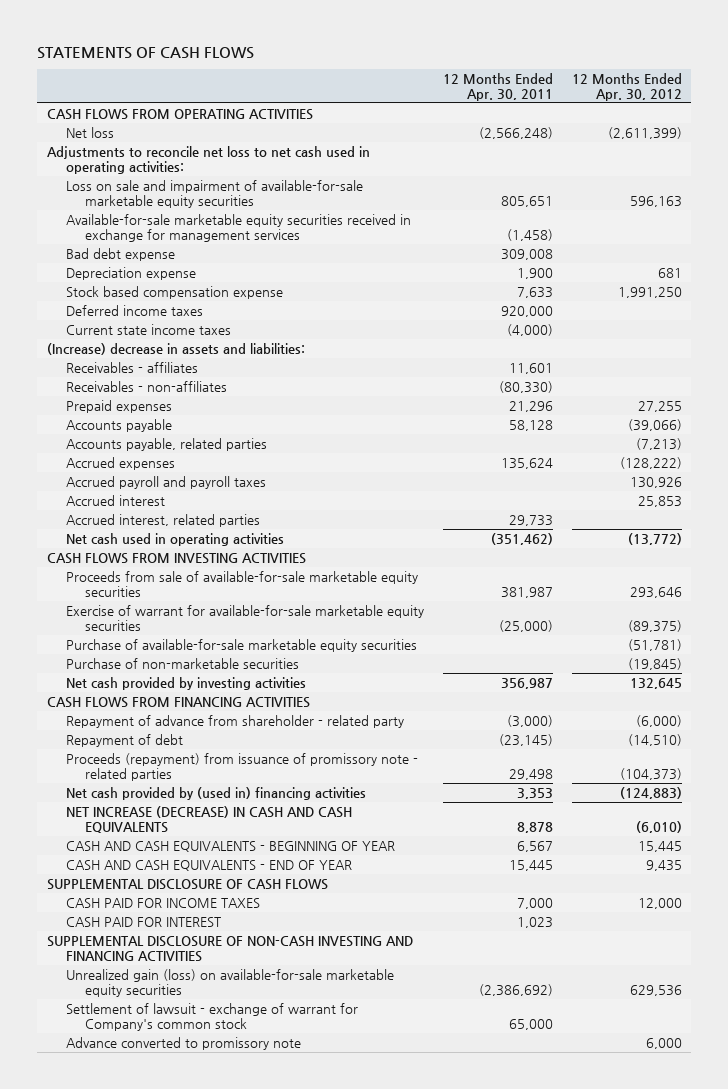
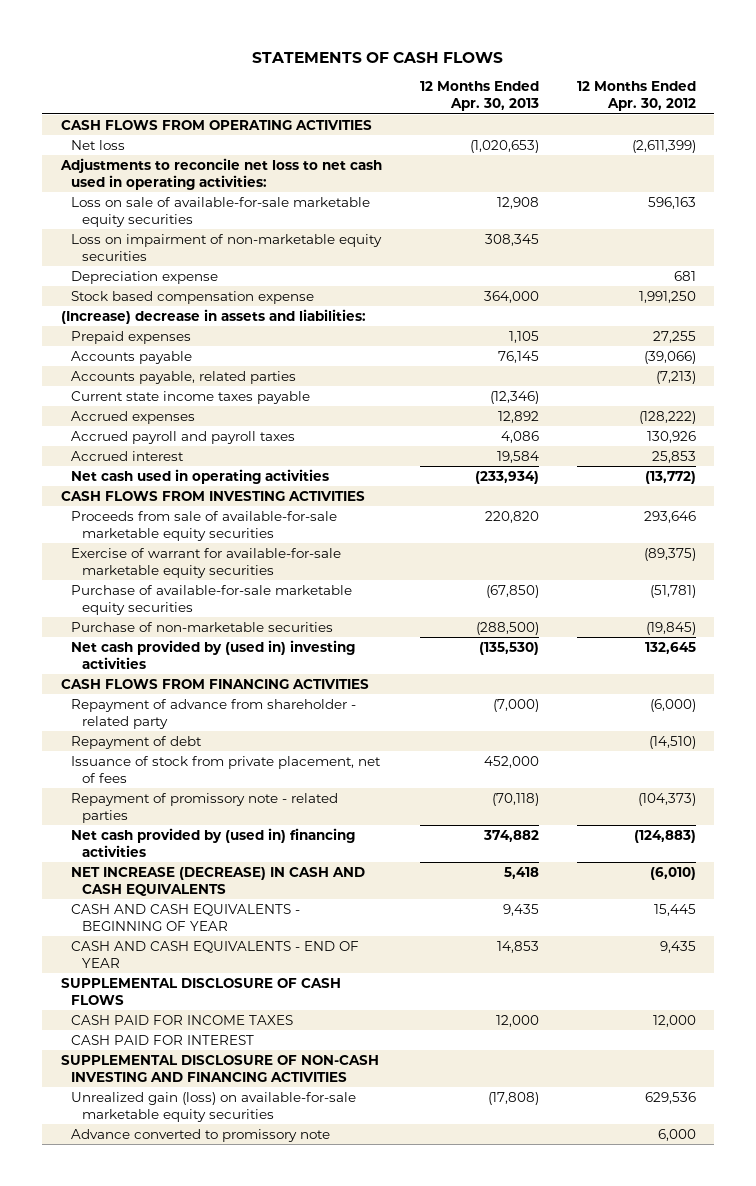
[442,73,553,101] 12 Months Ended Apr. 30, 2011 -> none
none -> [419,81,539,112] 12 Months Ended Apr. 30, 2013
[66,213,412,242] Available-for-sale marketable equity securities received in exchange for management services -> none
[66,247,176,261] Bad debt expense -> none
[66,179,364,208] Loss on sale and impairment of available-for-sale marketable equity securities -> [71,196,371,227] Loss on sale of available-for-sale marketable equity securities
none -> [71,233,383,261] Loss on impairment of non-marketable equity securities
[66,304,204,316] Deferred income taxes -> none
[66,323,232,335] Current state income taxes -> none
[66,361,199,373] Receivables - affiliates -> none
[66,380,228,392] Receivables - non-affiliates -> none
none -> [71,390,311,404] Current state income taxes payable
[66,513,261,527] Accrued interest, related parties -> none
[66,676,307,690] Net cash provided by investing activities -> [71,639,356,669] Net cash provided by (used in) investing activities
none -> [71,755,382,783] Issuance of stock from private placement, net of fees
[66,752,419,781] Proceeds (repayment) from issuance of promissory note - related parties -> [71,792,339,823] Repayment of promissory note - related parties
[66,1002,359,1031] Settlement of lawsuit - exchange of warrant for Company's common stock -> none

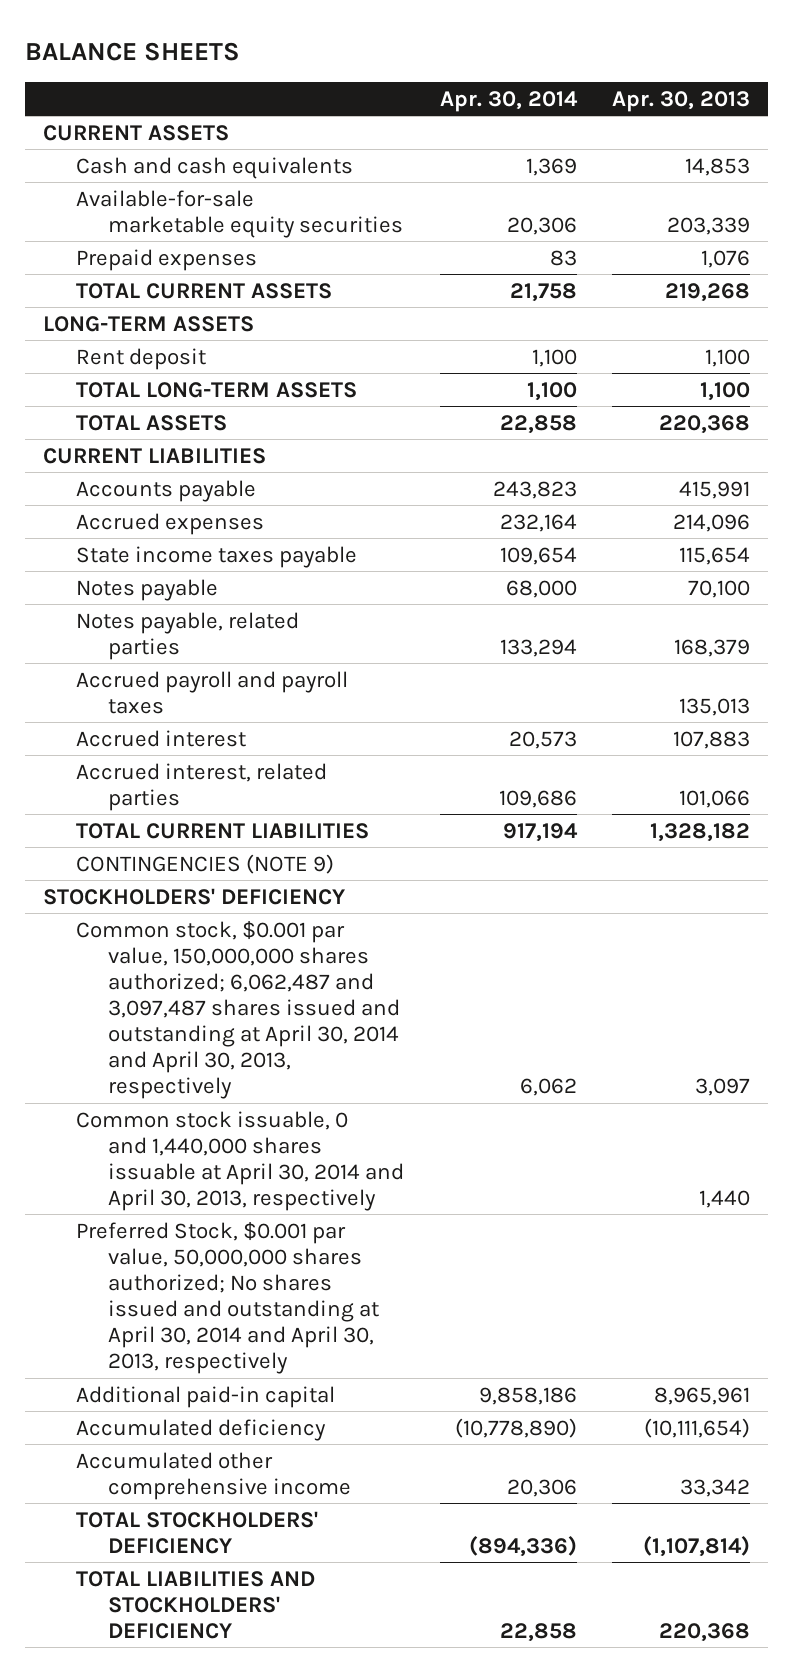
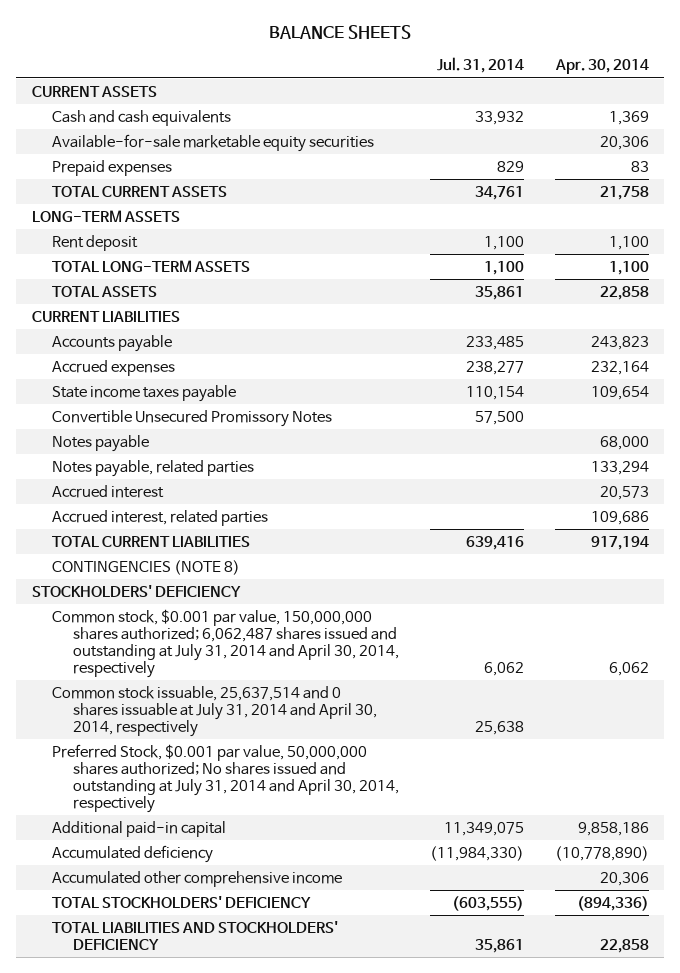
[612,90,751,112] Apr. 30, 2013 -> none
none -> [436,57,524,74] Jul. 31, 2014
none -> [52,409,333,427] Convertible Unsecured Promissory Notes
[75,670,348,714] Accrued payroll and payroll taxes -> none
[75,853,334,874] CONTINGENCIES (NOTE 9) -> [52,559,241,575] CONTINGENCIES (NOTE 8)
[75,920,401,1100] Common stock, $0.001 par value, 150,000,000 shares authorized; 6,062,487 and 3,097,487 shares issued and outstanding at April 30, 2014 and April 30, 2013, respectively -> [52,608,399,678] Common stock, $0.001 par value, 150,000,000 shares authorized; 6,062,487 shares issued and outstanding at July 31, 2014 and April 30, 2014, respectively
[75,1110,405,1211] Common stock issuable, 0 and 1,440,000 shares issuable at April 30, 2014 and April 30, 2013, respectively -> [52,685,377,737] Common stock issuable, 25,637,514 and 0 shares issuable at July 31, 2014 and April 30, 2014, respectively
[75,1221,380,1375] Preferred Stock, $0.001 par value, 50,000,000 shares authorized; No shares issued and outstanding at April 30, 2014 and April 30, 2013, respectively -> [52,743,399,813] Preferred Stock, $0.001 par value, 50,000,000 shares authorized; No shares issued and outstanding at July 31, 2014 and April 30, 2014, respectively

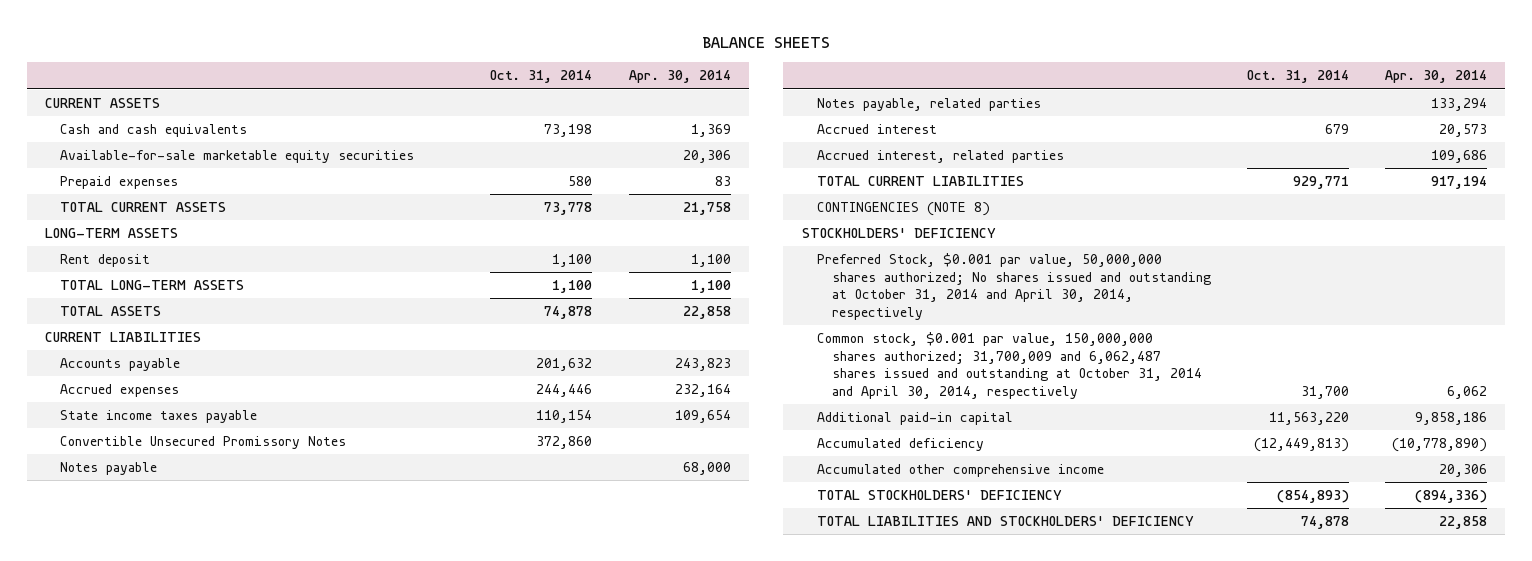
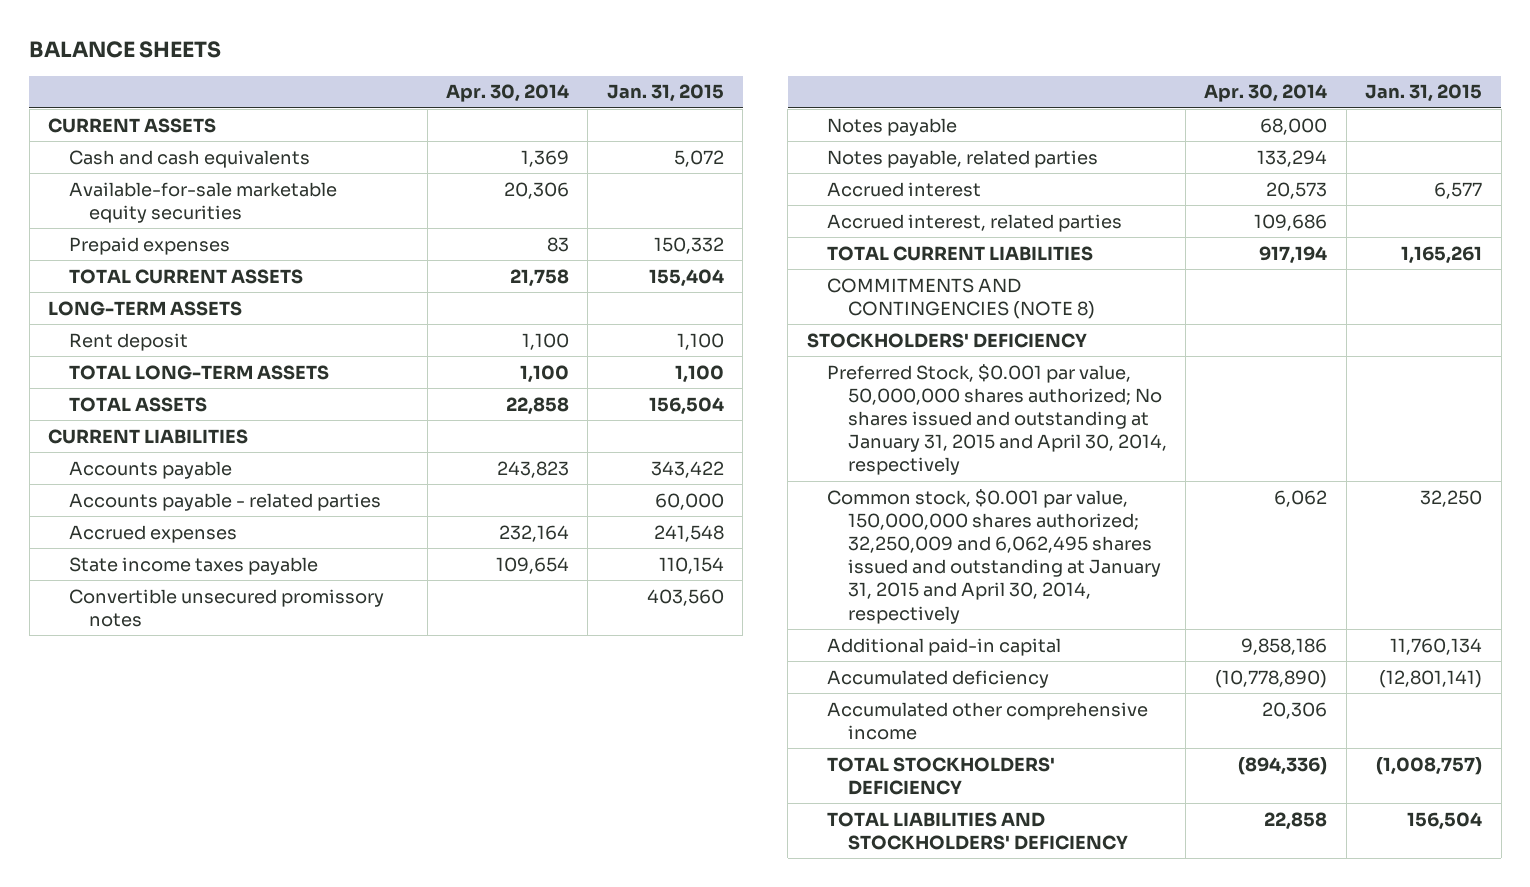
[490,70,593,84] Oct. 31, 2014 -> none
none -> [606,84,724,103] Jan. 31, 2015
none -> [68,492,381,511] Accounts payable - related parties
[60,435,347,449] Convertible Unsecured Promissory Notes -> [68,588,384,627] Convertible unsecured promissory notes
[816,201,990,216] CONTINGENCIES (NOTE 8) -> [827,277,1095,319] COMMITMENTS AND CONTINGENCIES (NOTE 8)
[816,252,1211,320] Preferred Stock, $0.001 par value, 50,000,000 shares authorized; No shares issued and outstanding at October 31, 2014 and April 30, 2014, respectively -> [827,363,1167,476] Preferred Stock, $0.001 par value, 50,000,000 shares authorized; No shares issued and outstanding at January 31, 2015 and April 30, 2014, respectively
[816,331,1202,399] Common stock, $0.001 par value, 150,000,000 shares authorized; 31,700,009 and 6,062,487 shares issued and outstanding at October 31, 2014 and April 30, 2014, respectively -> [827,488,1161,624] Common stock, $0.001 par value, 150,000,000 shares authorized; 32,250,009 and 6,062,495 shares issued and outstanding at January 31, 2015 and April 30, 2014, respectively

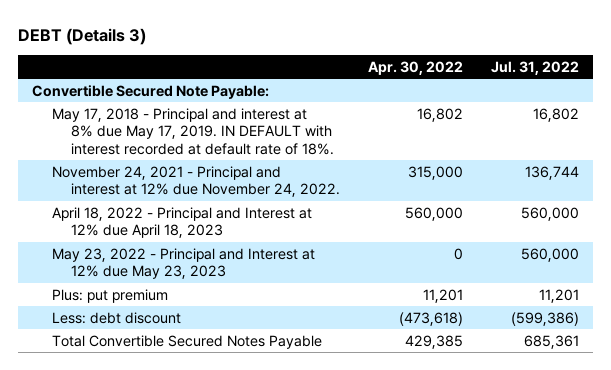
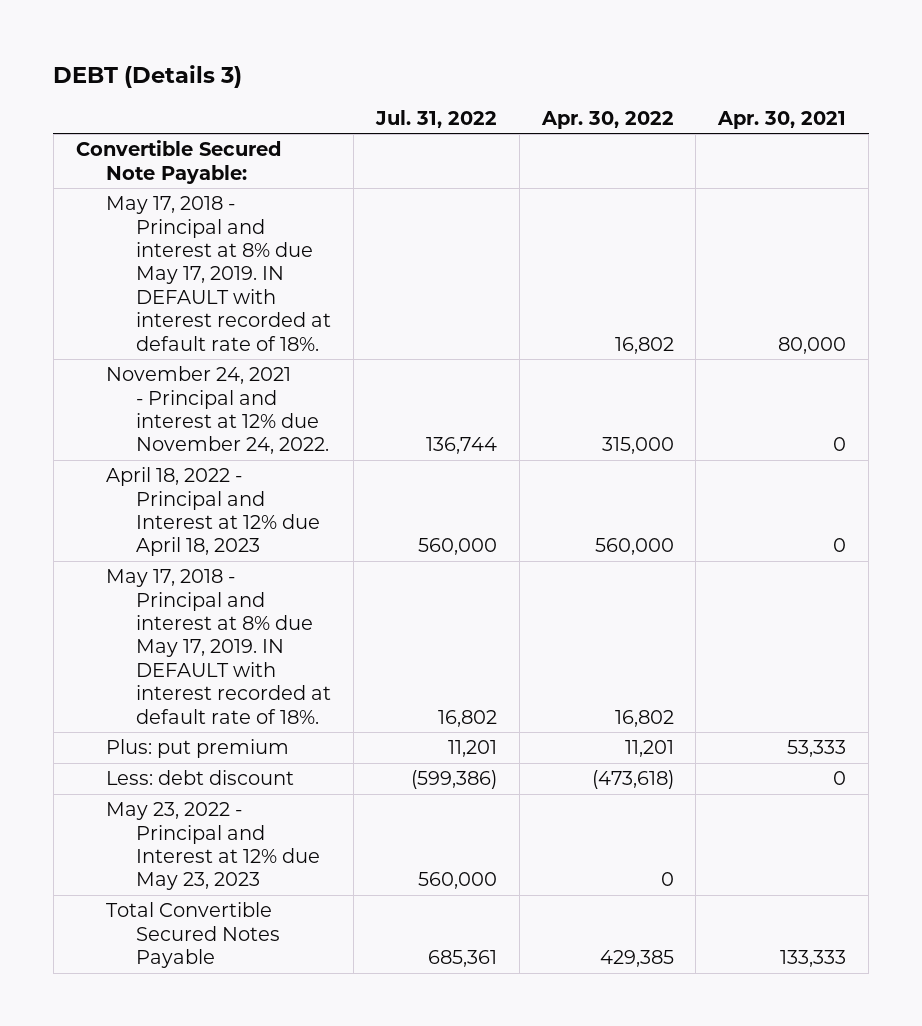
none -> [717,110,847,129] Apr. 30, 2021
none -> [105,196,332,351] May 17, 2018 - Principal and interest at 8% due May 17, 2019. IN DEFAULT with interest recorded at default rate of 18%.
[51,107,335,155] May 17, 2018 - Principal and interest at 8% due May 17, 2019. IN DEFAULT with interest recorded at default rate of 18%. -> [105,569,332,724] May 17, 2018 - Principal and interest at 8% due May 17, 2019. IN DEFAULT with interest recorded at default rate of 18%.
[51,247,315,280] May 23, 2022 - Principal and Interest at 12% due May 23, 2023 -> [105,802,321,891] May 23, 2022 - Principal and Interest at 12% due May 23, 2023

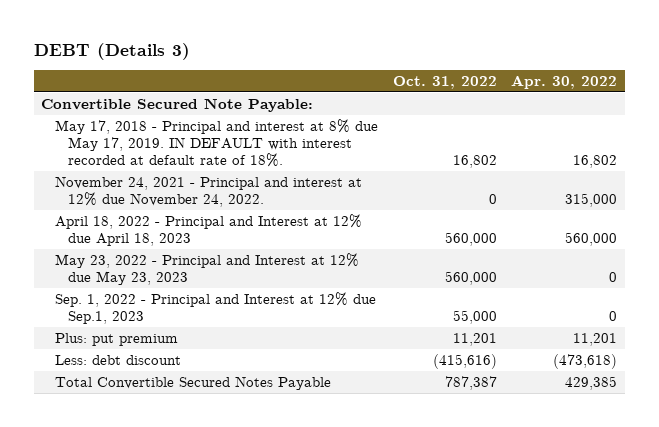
[374,109,497,128] Jul. 31, 2022 -> none
[717,110,847,129] Apr. 30, 2021 -> none
none -> [392,75,497,89] Oct. 31, 2022
[105,569,332,724] May 17, 2018 - Principal and interest at 8% due May 17, 2019. IN DEFAULT with interest recorded at default rate of 18%. -> none
[105,802,321,891] May 23, 2022 - Principal and Interest at 12% due May 23, 2023 -> [54,252,359,285] May 23, 2022 - Principal and Interest at 12% due May 23, 2023
none -> [54,291,376,324] Sep. 1, 2022 - Principal and Interest at 12% due Sep.1, 2023

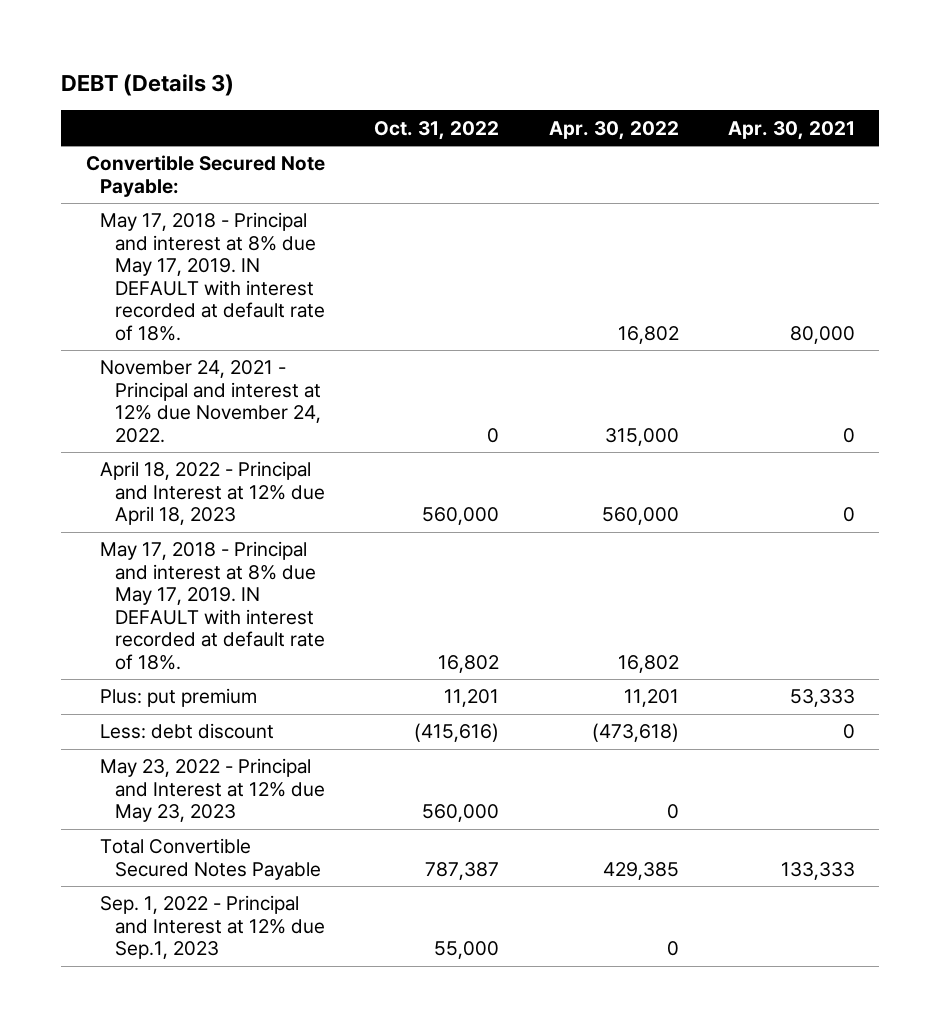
none -> [727,120,855,140] Apr. 30, 2021
none -> [100,212,326,341] May 17, 2018 - Principal and interest at 8% due May 17, 2019. IN DEFAULT with interest recorded at default rate of 18%.
[54,118,378,168] May 17, 2018 - Principal and interest at 8% due May 17, 2019. IN DEFAULT with interest recorded at default rate of 18%. -> [100,541,326,670] May 17, 2018 - Principal and interest at 8% due May 17, 2019. IN DEFAULT with interest recorded at default rate of 18%.
[54,252,359,285] May 23, 2022 - Principal and Interest at 12% due May 23, 2023 -> [100,758,326,823] May 23, 2022 - Principal and Interest at 12% due May 23, 2023
[54,291,376,324] Sep. 1, 2022 - Principal and Interest at 12% due Sep.1, 2023 -> [100,895,326,960] Sep. 1, 2022 - Principal and Interest at 12% due Sep.1, 2023

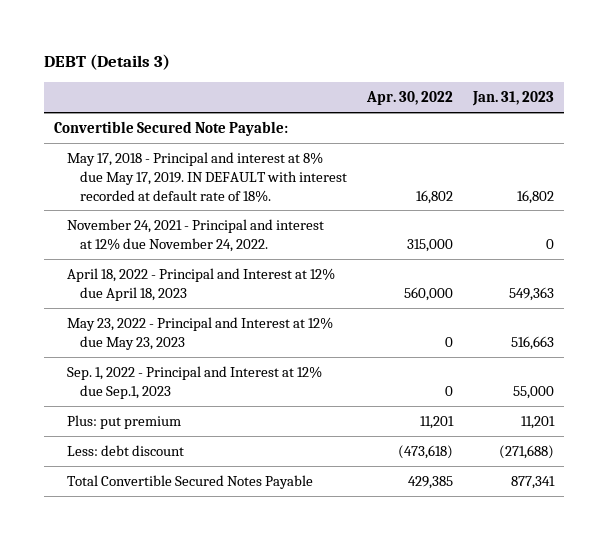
[374,120,500,140] Oct. 31, 2022 -> none
[727,120,855,140] Apr. 30, 2021 -> none
none -> [471,91,554,107] Jan. 31, 2023
[100,541,326,670] May 17, 2018 - Principal and interest at 8% due May 17, 2019. IN DEFAULT with interest recorded at default rate of 18%. -> none
[100,758,326,823] May 23, 2022 - Principal and Interest at 12% due May 23, 2023 -> [67,317,334,350] May 23, 2022 - Principal and Interest at 12% due May 23, 2023
[100,895,326,960] Sep. 1, 2022 - Principal and Interest at 12% due Sep.1, 2023 -> [67,366,323,399] Sep. 1, 2022 - Principal and Interest at 12% due Sep.1, 2023

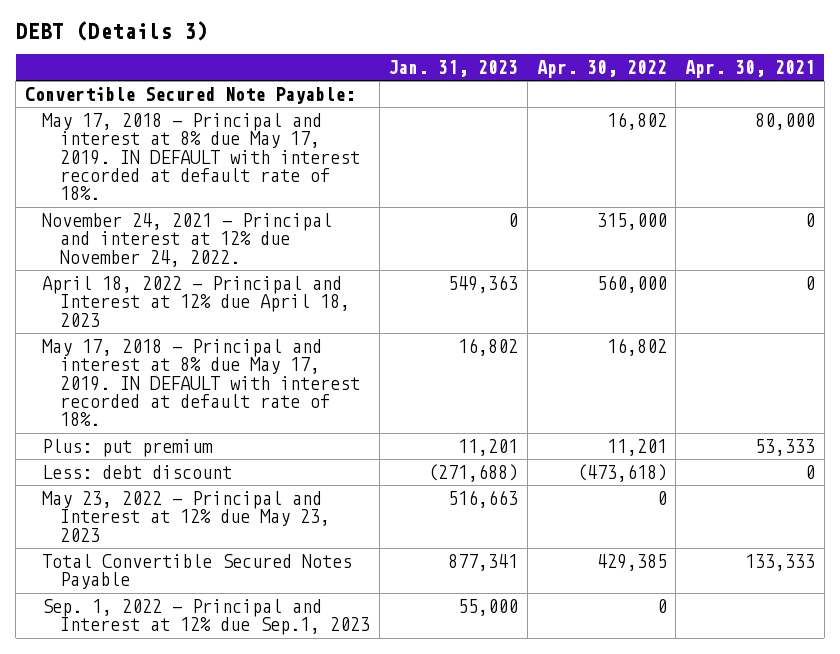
none -> [685,60,816,79] Apr. 30, 2021
none -> [42,113,360,201] May 17, 2018 - Principal and interest at 8% due May 17, 2019. IN DEFAULT with interest recorded at default rate of 18%.
[67,152,347,202] May 17, 2018 - Principal and interest at 8% due May 17, 2019. IN DEFAULT with interest recorded at default rate of 18%. -> [42,339,360,427] May 17, 2018 - Principal and interest at 8% due May 17, 2019. IN DEFAULT with interest recorded at default rate of 18%.
[67,317,334,350] May 23, 2022 - Principal and Interest at 12% due May 23, 2023 -> [42,491,330,542] May 23, 2022 - Principal and Interest at 12% due May 23, 2023
[67,366,323,399] Sep. 1, 2022 - Principal and Interest at 12% due Sep.1, 2023 -> [42,599,370,636] Sep. 1, 2022 - Principal and Interest at 12% due Sep.1, 2023

